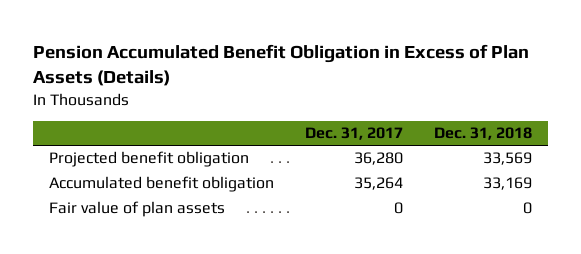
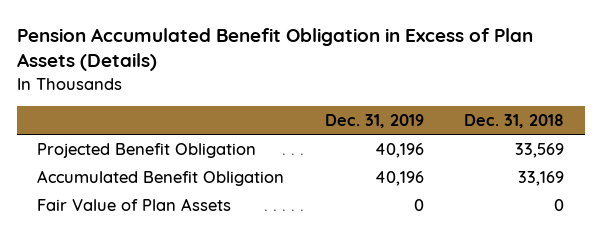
[305,127,404,141] Dec. 31, 2017 -> none
none -> [324,113,424,128] Dec. 31, 2019
[49,151,250,168] Projected benefit obligation -> [37,143,257,159] Projected Benefit Obligation
[49,176,275,193] Accumulated benefit obligation -> [37,170,285,187] Accumulated Benefit Obligation
[49,201,226,218] Fair value of plan assets -> [37,198,232,212] Fair Value of Plan Assets

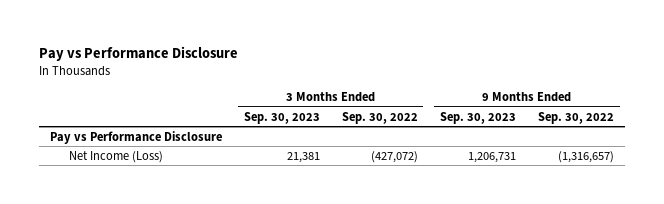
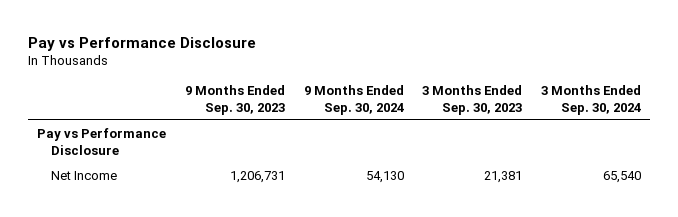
[341,111,418,124] Sep. 30, 2022 -> none
[538,111,615,124] Sep. 30, 2022 -> none
none -> [303,85,404,115] 9 Months Ended Sep. 30, 2024
none -> [540,85,641,115] 3 Months Ended Sep. 30, 2024
[68,150,163,163] Net Income (Loss) -> [50,171,117,181] Net Income

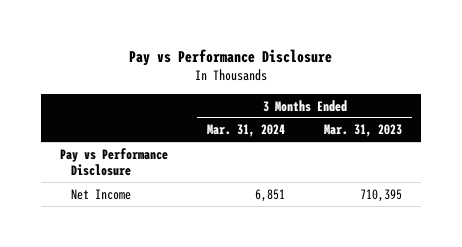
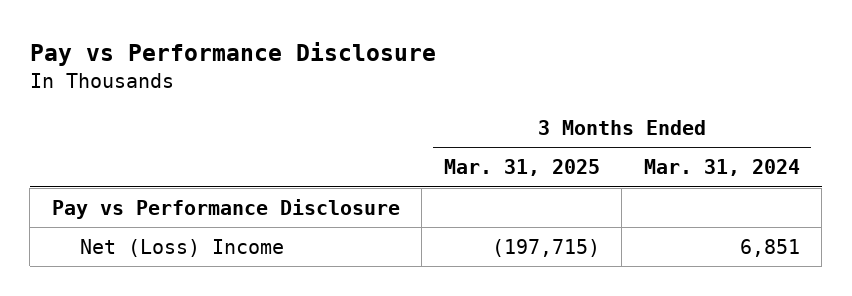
[323,124,402,138] Mar. 31, 2023 -> none
none -> [443,159,600,177] Mar. 31, 2025
[70,188,131,200] Net Income -> [80,238,285,257] Net (Loss) Income

